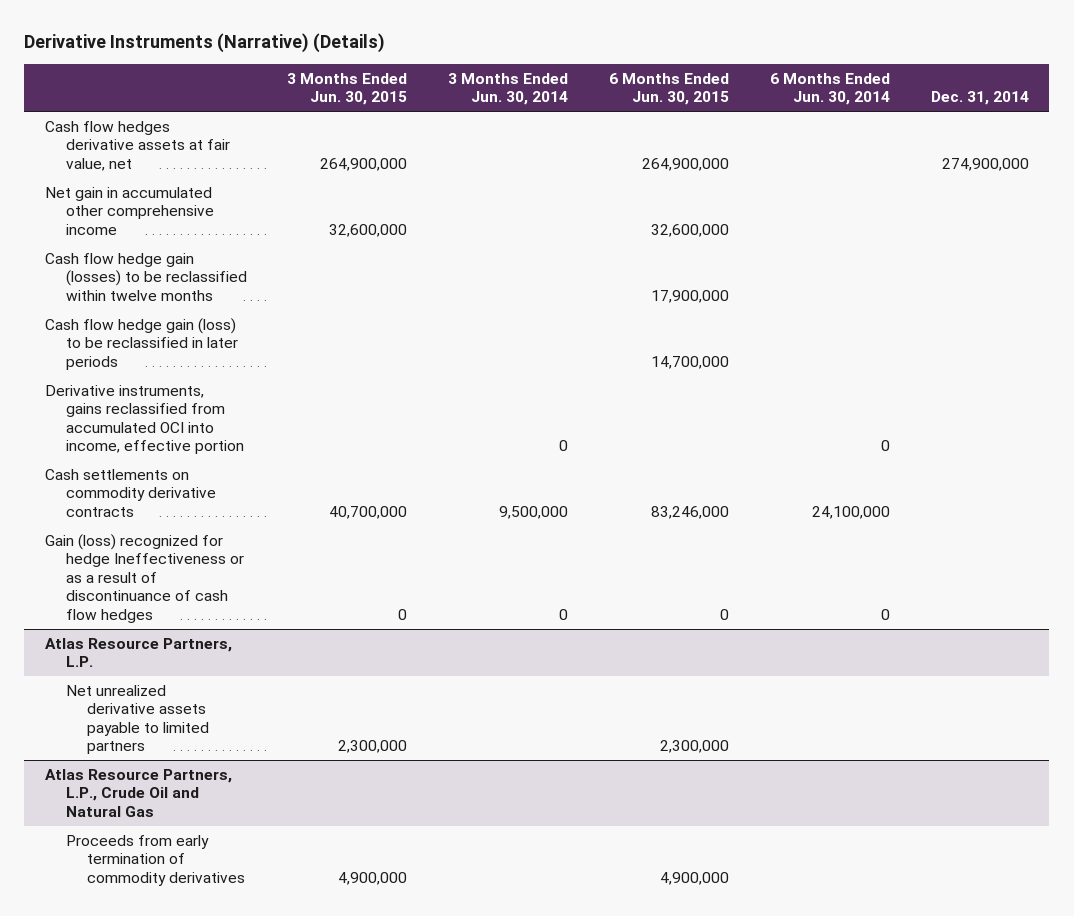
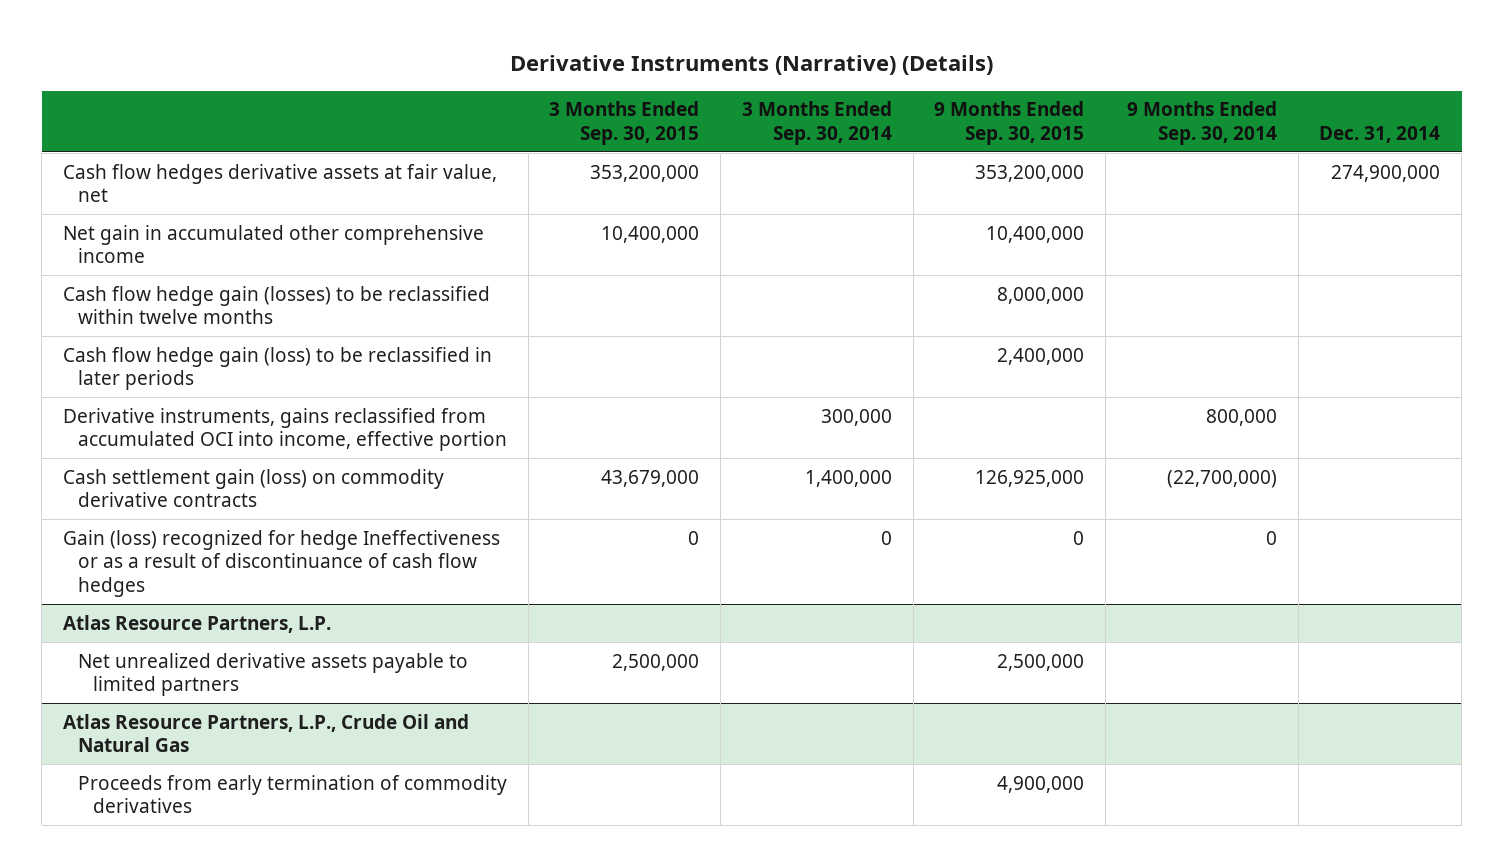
[287,72,408,105] 3 Months Ended Jun. 30, 2015 -> none
[448,72,569,105] 3 Months Ended Jun. 30, 2014 -> none
[609,72,730,105] 6 Months Ended Jun. 30, 2015 -> none
[770,72,891,105] 6 Months Ended Jun. 30, 2014 -> none
none -> [549,101,700,145] 3 Months Ended Sep. 30, 2015
none -> [741,101,892,145] 3 Months Ended Sep. 30, 2014
none -> [934,101,1085,145] 9 Months Ended Sep. 30, 2015
none -> [1126,101,1277,145] 9 Months Ended Sep. 30, 2014
[44,468,216,517] Cash settlements on commodity derivative contracts -> [62,468,444,508] Cash settlement gain (loss) on commodity derivative contracts

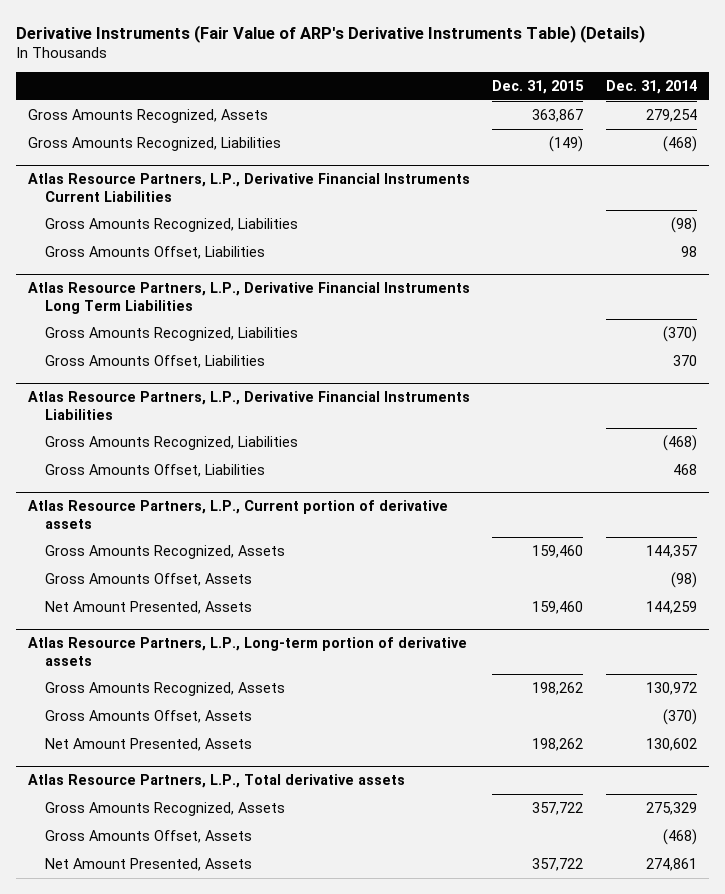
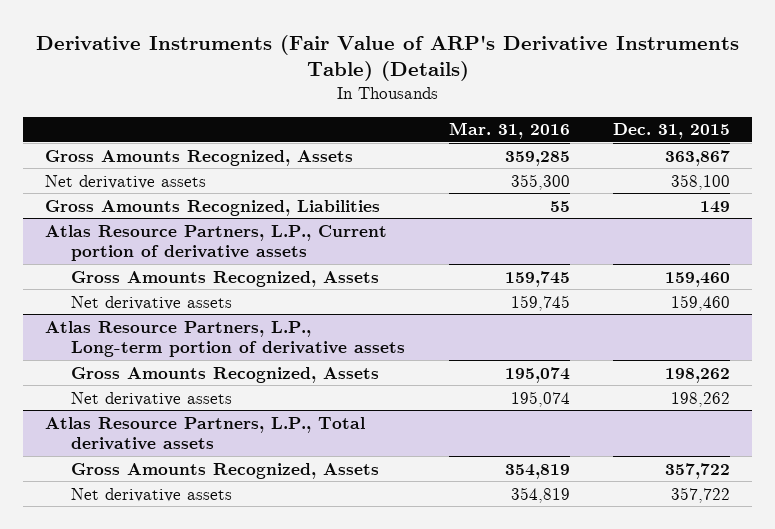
[606,80,698,95] Dec. 31, 2014 -> none
none -> [448,122,570,140] Mar. 31, 2016
[27,173,470,202] Atlas Resource Partners, L.P., Derivative Financial Instruments Current Liabilities -> none
[45,217,299,232] Gross Amounts Recognized, Liabilities -> none
[45,245,266,259] Gross Amounts Offset, Liabilities -> none
[27,282,470,314] Atlas Resource Partners, L.P., Derivative Financial Instruments Long Term Liabilities -> none
[45,326,299,341] Gross Amounts Recognized, Liabilities -> none
[45,354,266,368] Gross Amounts Offset, Liabilities -> none
[27,391,470,420] Atlas Resource Partners, L.P., Derivative Financial Instruments Liabilities -> none
[45,435,299,450] Gross Amounts Recognized, Liabilities -> none
[45,463,266,477] Gross Amounts Offset, Liabilities -> none
none -> [45,174,207,189] Net derivative assets
[549,135,584,152] (149) -> [700,200,731,213] 149
[45,572,253,586] Gross Amounts Offset, Assets -> none
[45,600,253,614] Net Amount Presented, Assets -> [71,295,233,310] Net derivative assets
[45,709,253,723] Gross Amounts Offset, Assets -> none
[45,737,253,751] Net Amount Presented, Assets -> [71,391,233,406] Net derivative assets
[45,829,253,843] Gross Amounts Offset, Assets -> none
[45,857,253,871] Net Amount Presented, Assets -> [71,487,233,502] Net derivative assets

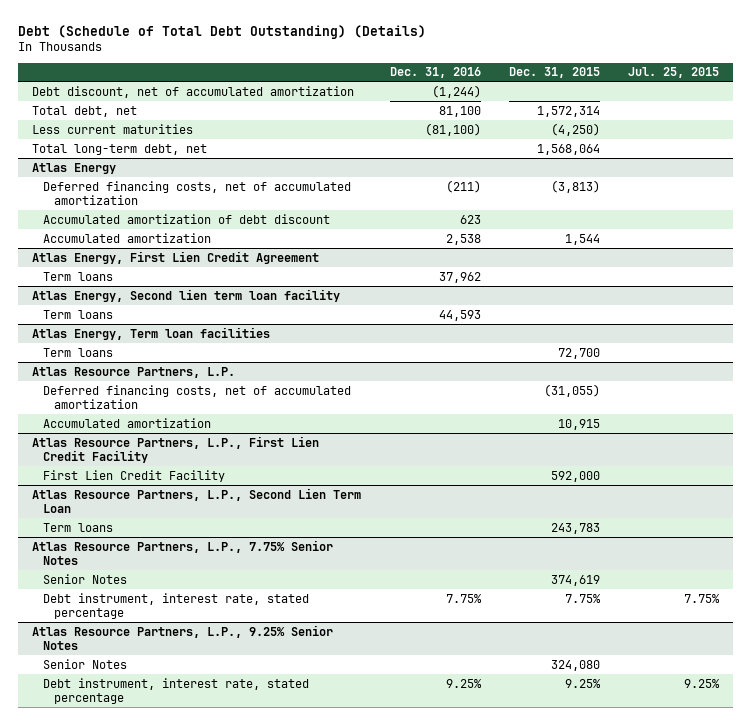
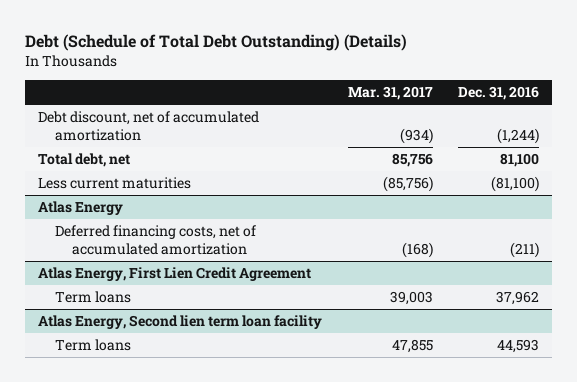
[508,67,600,79] Dec. 31, 2015 -> none
[628,67,720,79] Jul. 25, 2015 -> none
none -> [347,86,433,101] Mar. 31, 2017
[32,143,208,155] Total long-term debt, net -> none
[43,213,331,224] Accumulated amortization of debt discount -> none
[43,232,212,243] Accumulated amortization -> none
[32,326,271,340] Atlas Energy, Term loan facilities -> none
[43,347,114,357] Term loans -> none
[32,366,236,378] Atlas Resource Partners, L.P. -> none
[43,384,352,409] Deferred financing costs, net of accumulated amortization -> none
[43,417,212,428] Accumulated amortization -> none
[32,435,320,463] Atlas Resource Partners, L.P., First Lien Credit Facility -> none
[43,469,226,482] First Lien Credit Facility -> none
[32,487,362,513] Atlas Resource Partners, L.P., Second Lien Term Loan -> none
[43,522,114,532] Term loans -> none
[32,539,334,565] Atlas Resource Partners, L.P., 7.75% Senior Notes -> none
[43,573,128,584] Senior Notes -> none
[43,592,310,619] Debt instrument, interest rate, stated percentage -> none
[32,624,334,650] Atlas Resource Partners, L.P., 9.25% Senior Notes -> none
[43,658,128,669] Senior Notes -> none
[43,677,310,704] Debt instrument, interest rate, stated percentage -> none

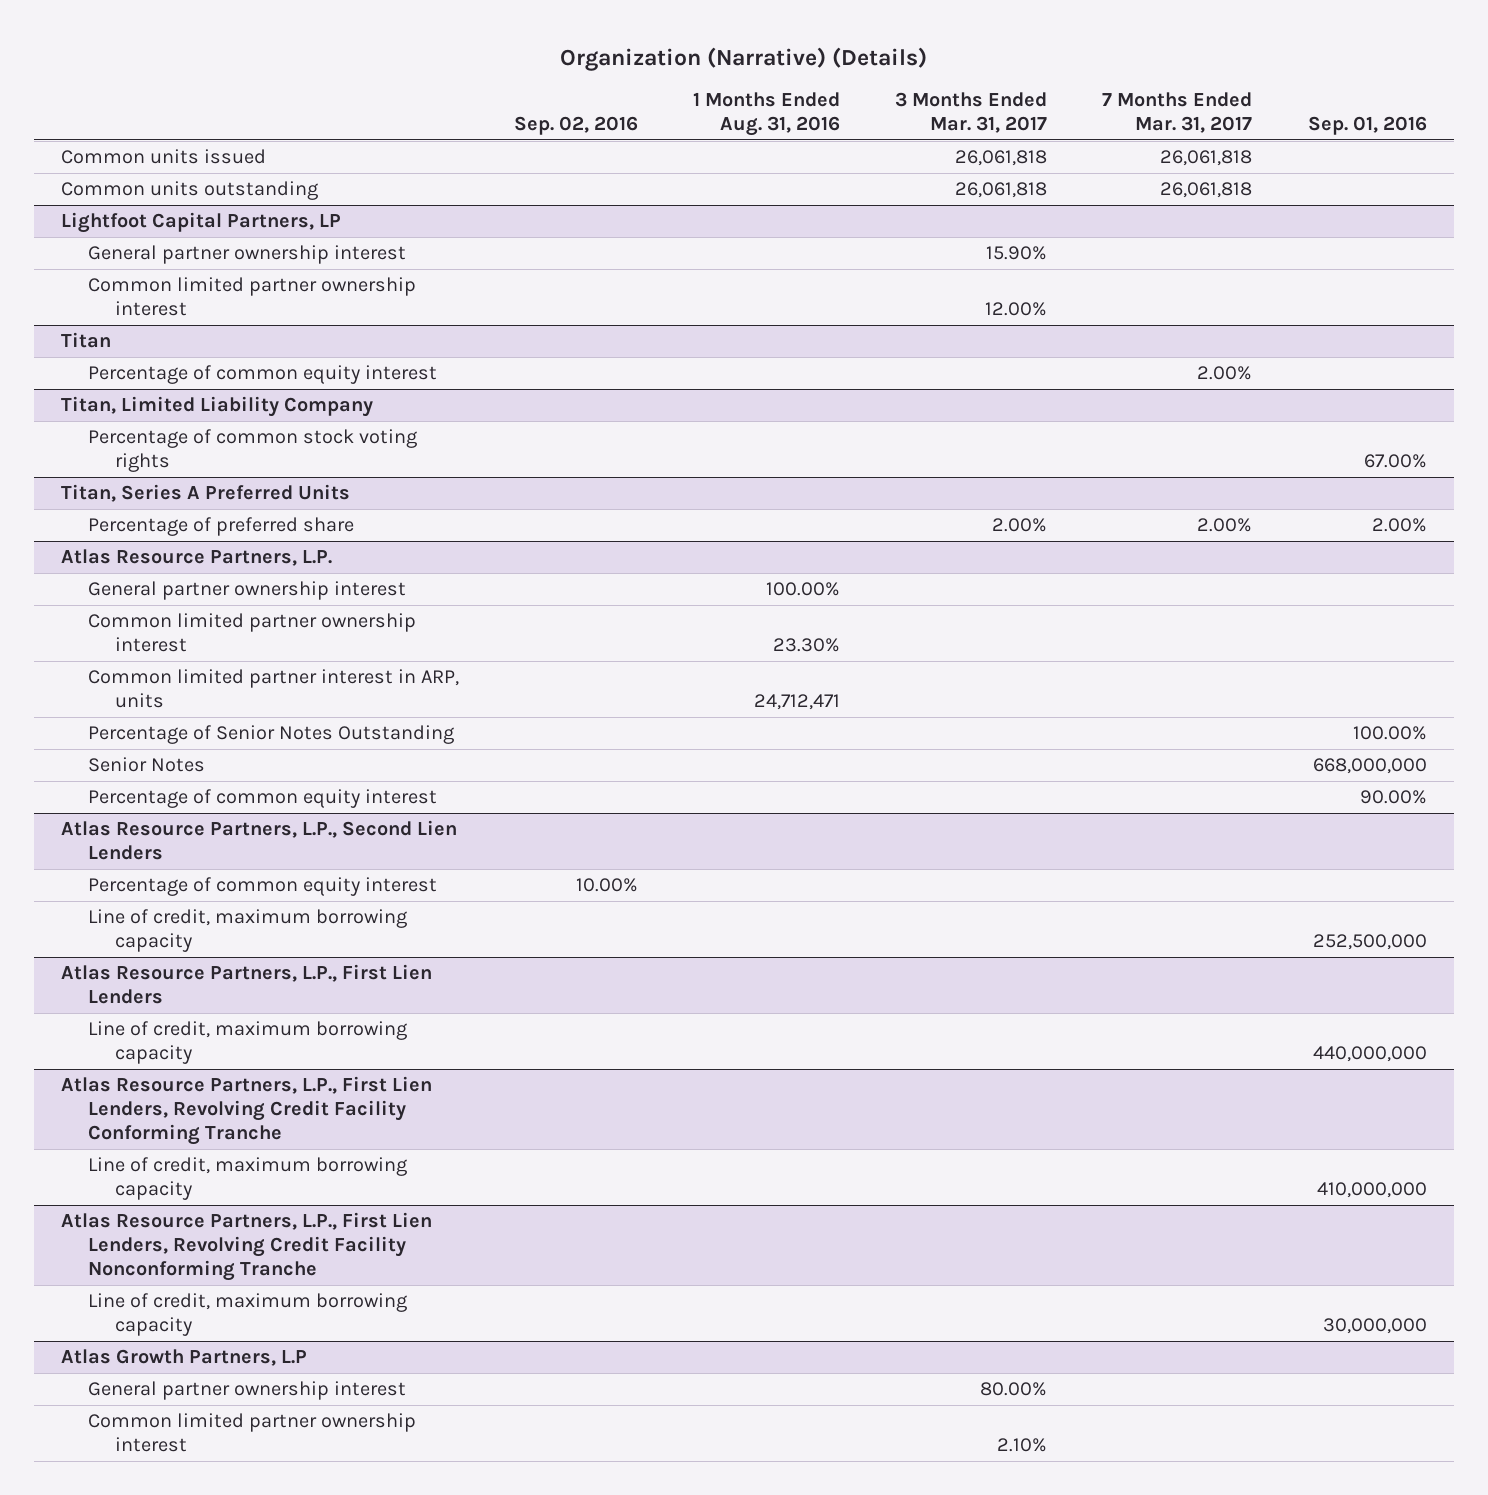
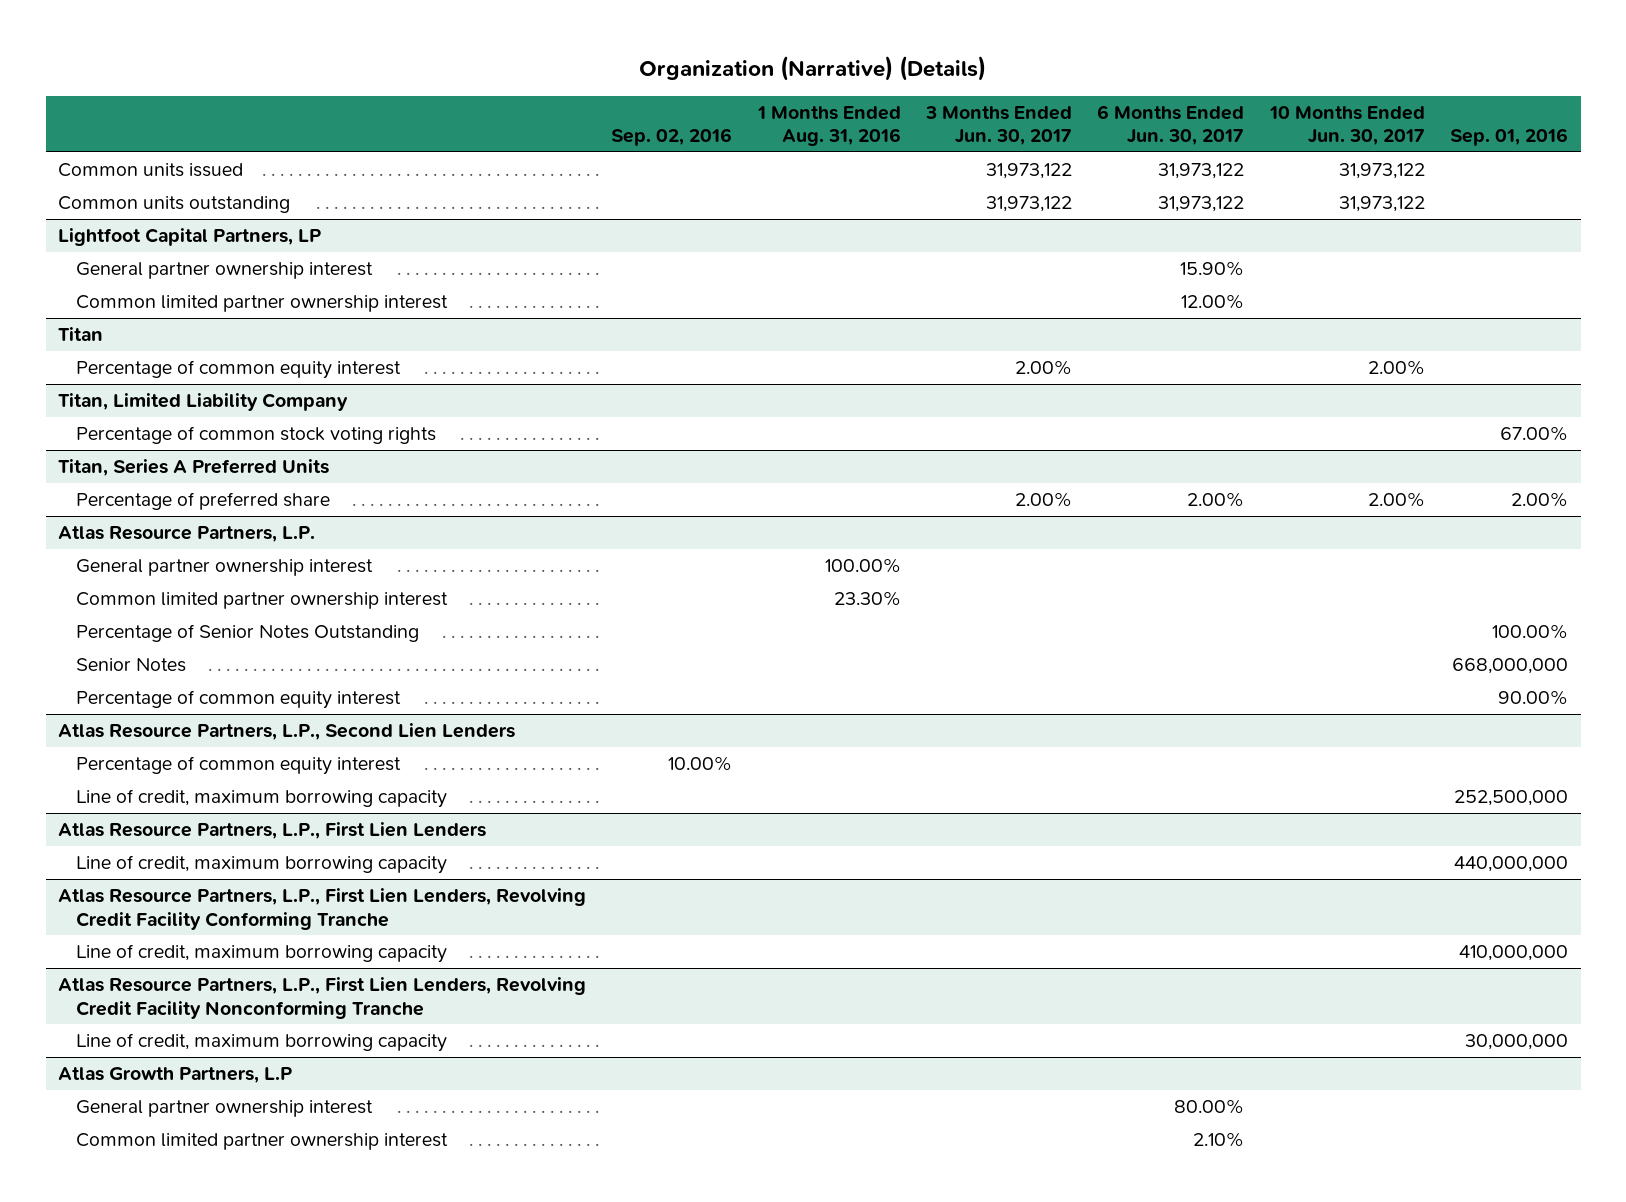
[895,92,1048,134] 3 Months Ended Mar. 31, 2017 -> none
[1102,92,1253,134] 7 Months Ended Mar. 31, 2017 -> none
none -> [925,105,1073,146] 3 Months Ended Jun. 30, 2017
none -> [1097,104,1245,146] 6 Months Ended Jun. 30, 2017
none -> [1268,105,1425,146] 10 Months Ended Jun. 30, 2017
[88,668,460,709] Common limited partner interest in ARP, units -> none

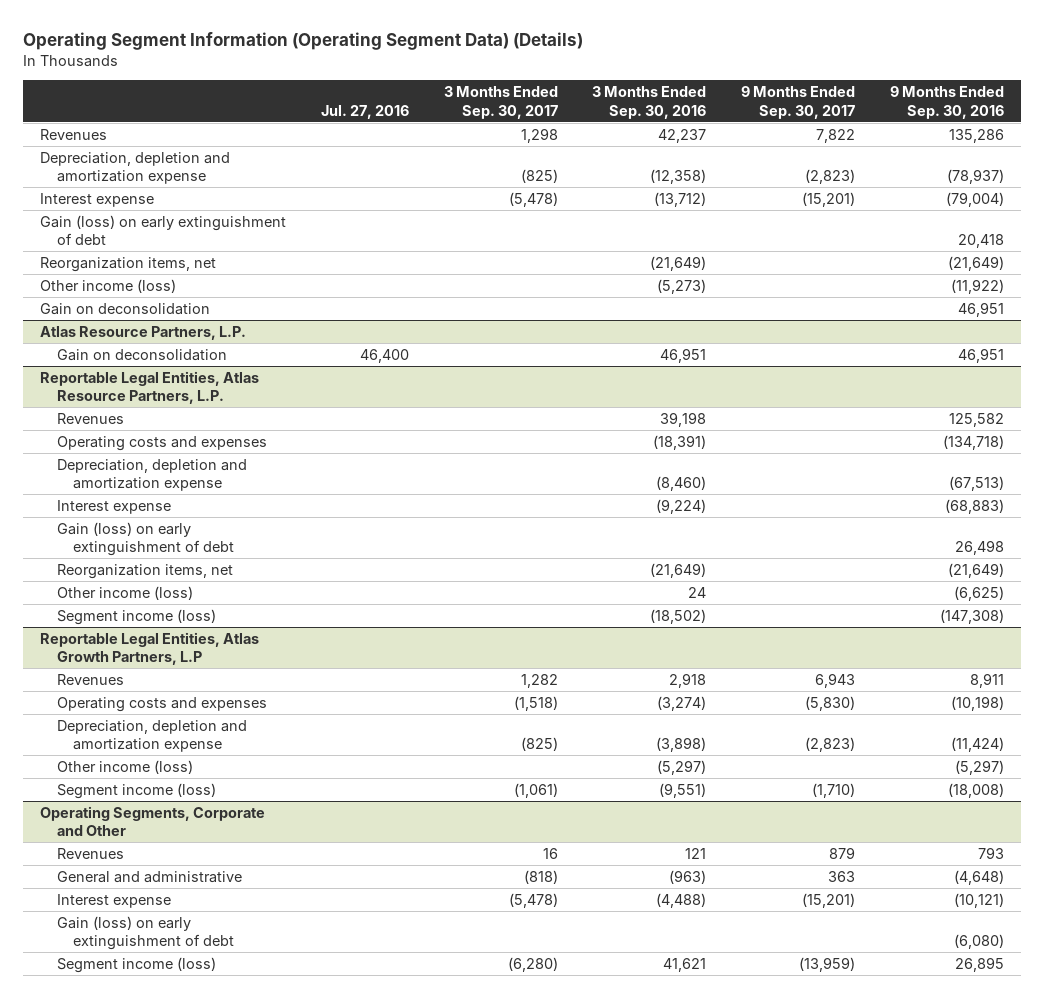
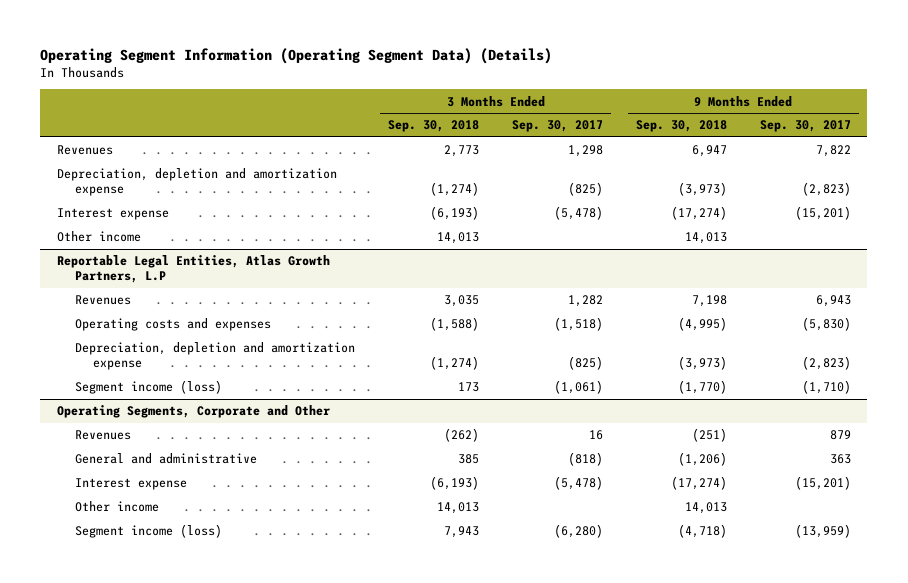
[320,104,409,119] Jul. 27, 2016 -> none
[592,86,707,119] 3 Months Ended Sep. 30, 2016 -> none
[889,86,1004,119] 9 Months Ended Sep. 30, 2016 -> none
none -> [388,120,480,133] Sep. 30, 2018
none -> [635,120,727,133] Sep. 30, 2018
[40,214,287,246] Gain (loss) on early extinguishment of debt -> none
[40,256,217,272] Reorganization items, net -> none
[40,302,211,315] Gain on deconsolidation -> none
[40,325,247,340] Atlas Resource Partners, L.P. -> none
[56,348,227,361] Gain on deconsolidation -> none
[40,370,260,405] Reportable Legal Entities, Atlas Resource Partners, L.P. -> none
[56,412,124,424] Revenues -> none
[56,435,267,451] Operating costs and expenses -> none
[56,458,247,492] Depreciation, depletion and amortization expense -> none
[56,499,171,514] Interest expense -> none
[56,521,234,557] Gain (loss) on early extinguishment of debt -> none
[56,563,233,579] Reorganization items, net -> none
[56,585,193,600] Other income (loss) -> none
[56,608,216,625] Segment income (loss) -> none
[40,278,177,293] Other income (loss) -> [56,231,141,243] Other income
[56,759,193,774] Other income (loss) -> none
[56,915,234,951] Gain (loss) on early extinguishment of debt -> none
none -> [75,501,160,513] Other income

